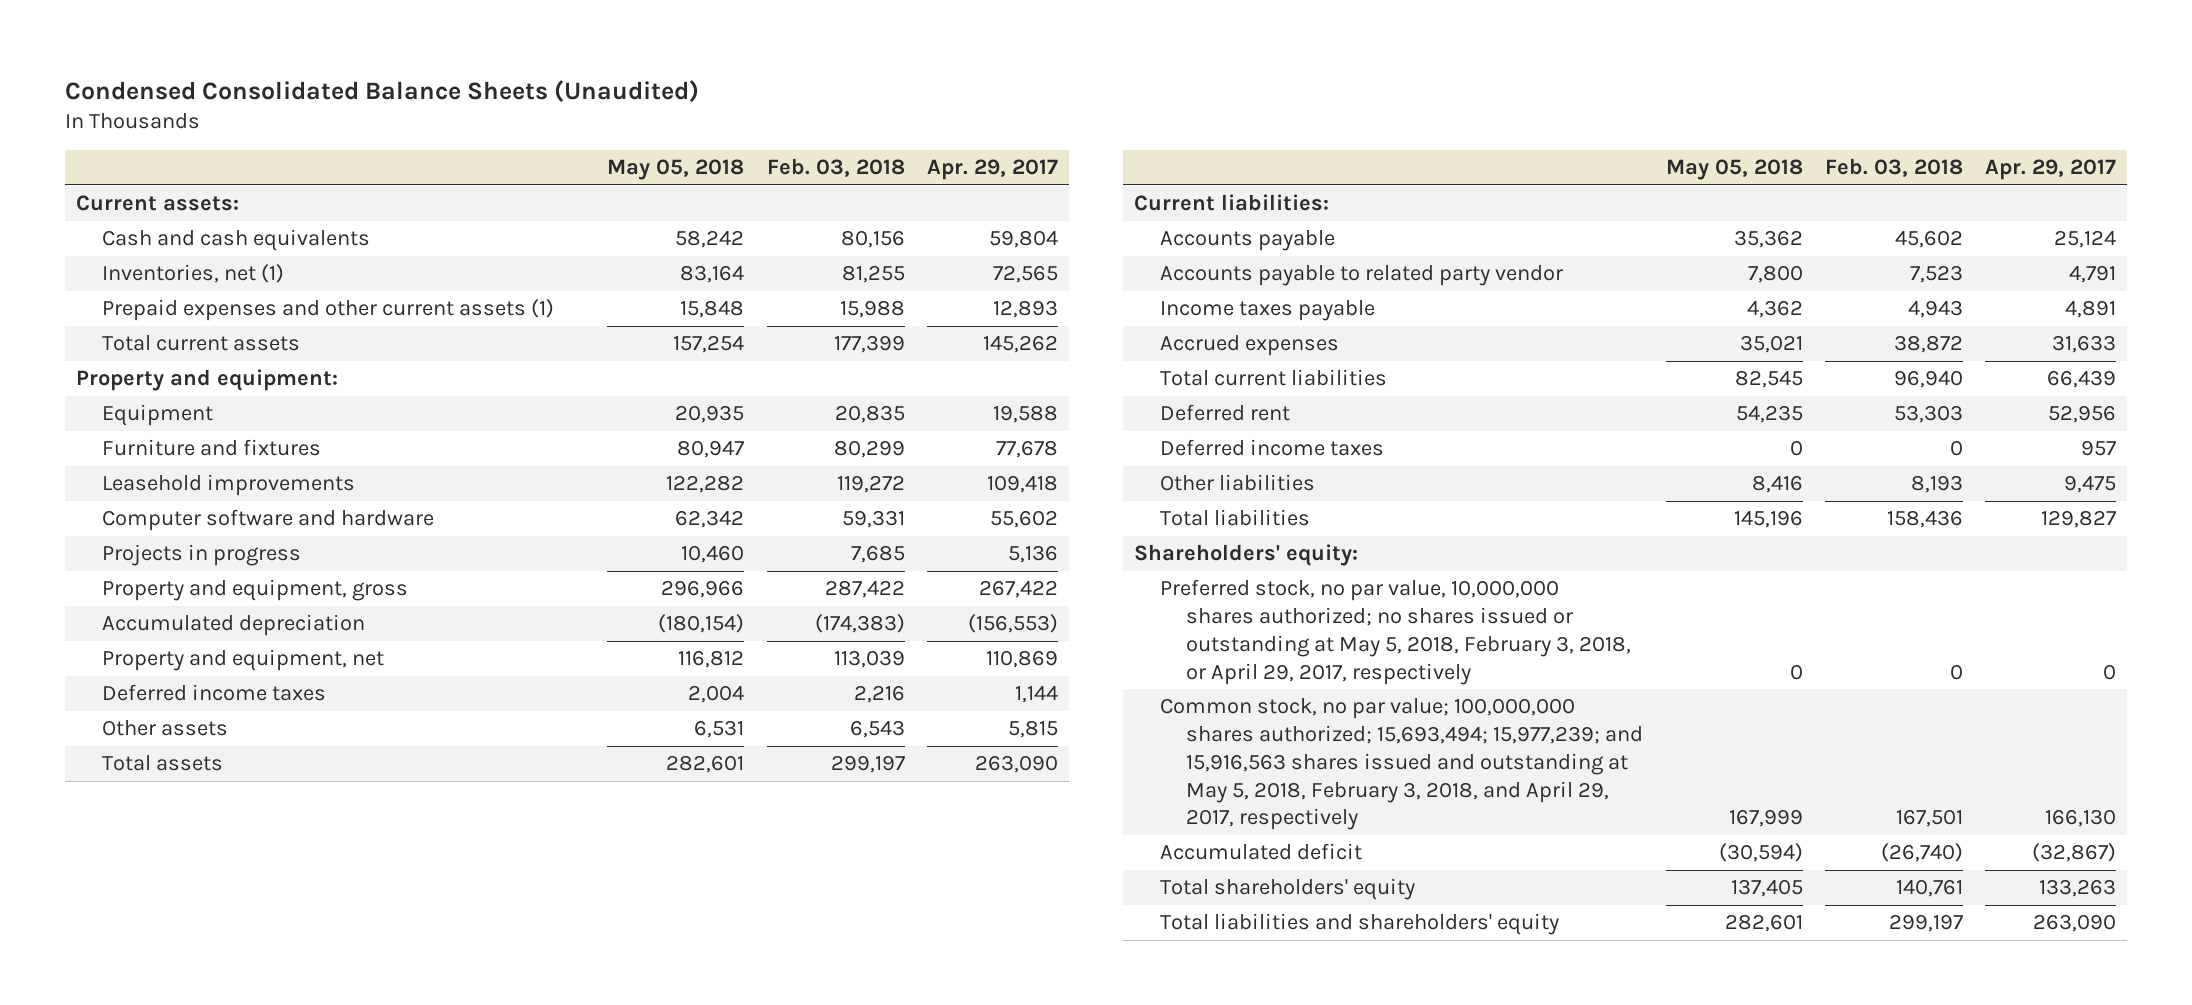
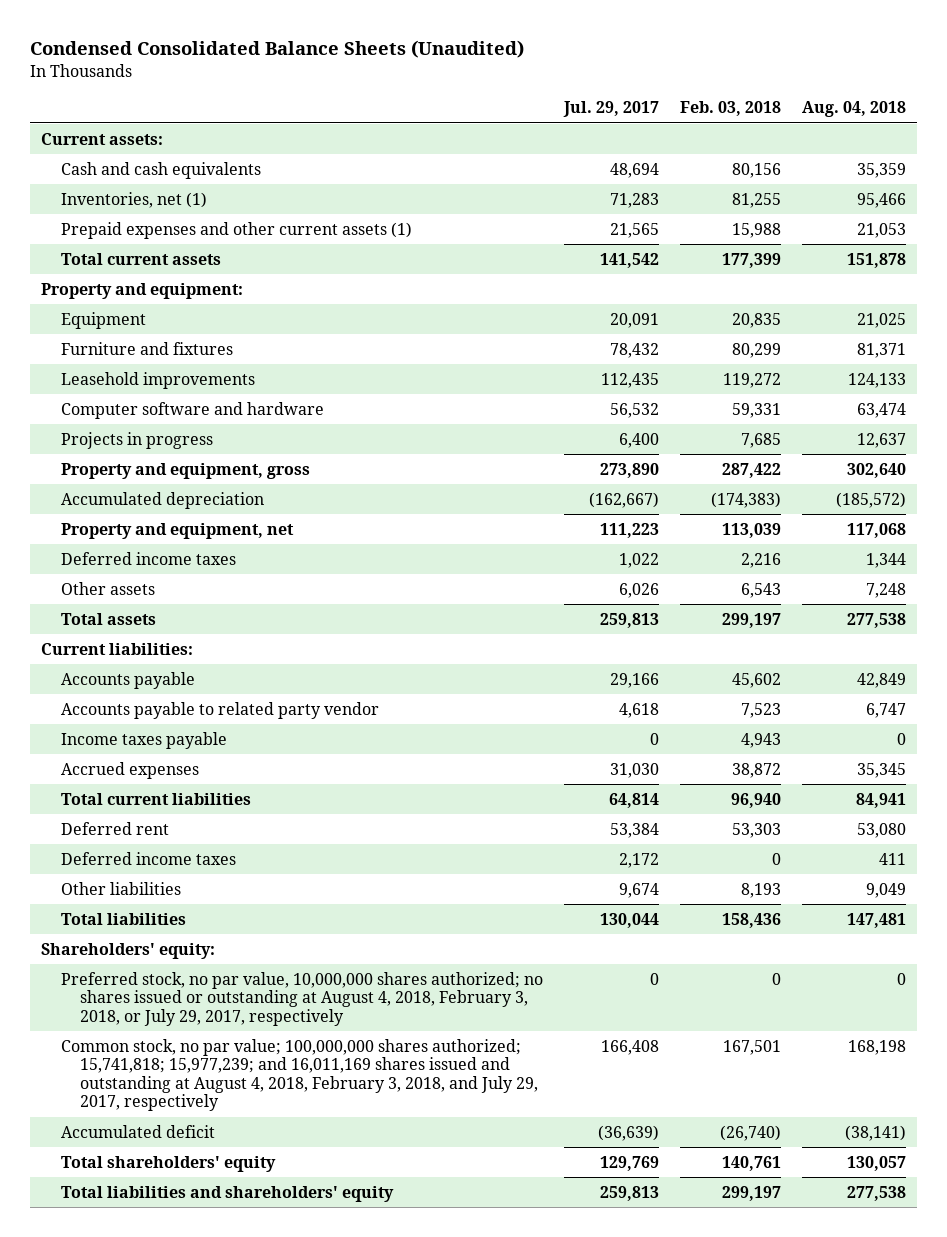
[607,159,745,181] May 05, 2018 -> none
[926,159,1058,181] Apr. 29, 2017 -> none
none -> [562,101,659,118] Jul. 29, 2017
none -> [802,101,907,118] Aug. 04, 2018
[1160,579,1632,685] Preferred stock, no par value, 10,000,000 shares authorized; no shares issued or outstanding at May 5, 2018, February 3, 2018, or April 29, 2017, respectively -> [60,971,543,1026] Preferred stock, no par value, 10,000,000 shares authorized; no shares issued or outstanding at August 4, 2018, February 3, 2018, or July 29, 2017, respectively
[1160,698,1644,831] Common stock, no par value; 100,000,000 shares authorized; 15,693,494; 15,977,239; and 15,916,563 shares issued and outstanding at May 5, 2018, February 3, 2018, and April 29, 2017, respectively -> [60,1038,539,1112] Common stock, no par value; 100,000,000 shares authorized; 15,741,818; 15,977,239; and 16,011,169 shares issued and outstanding at August 4, 2018, February 3, 2018, and July 29, 2017, respectively

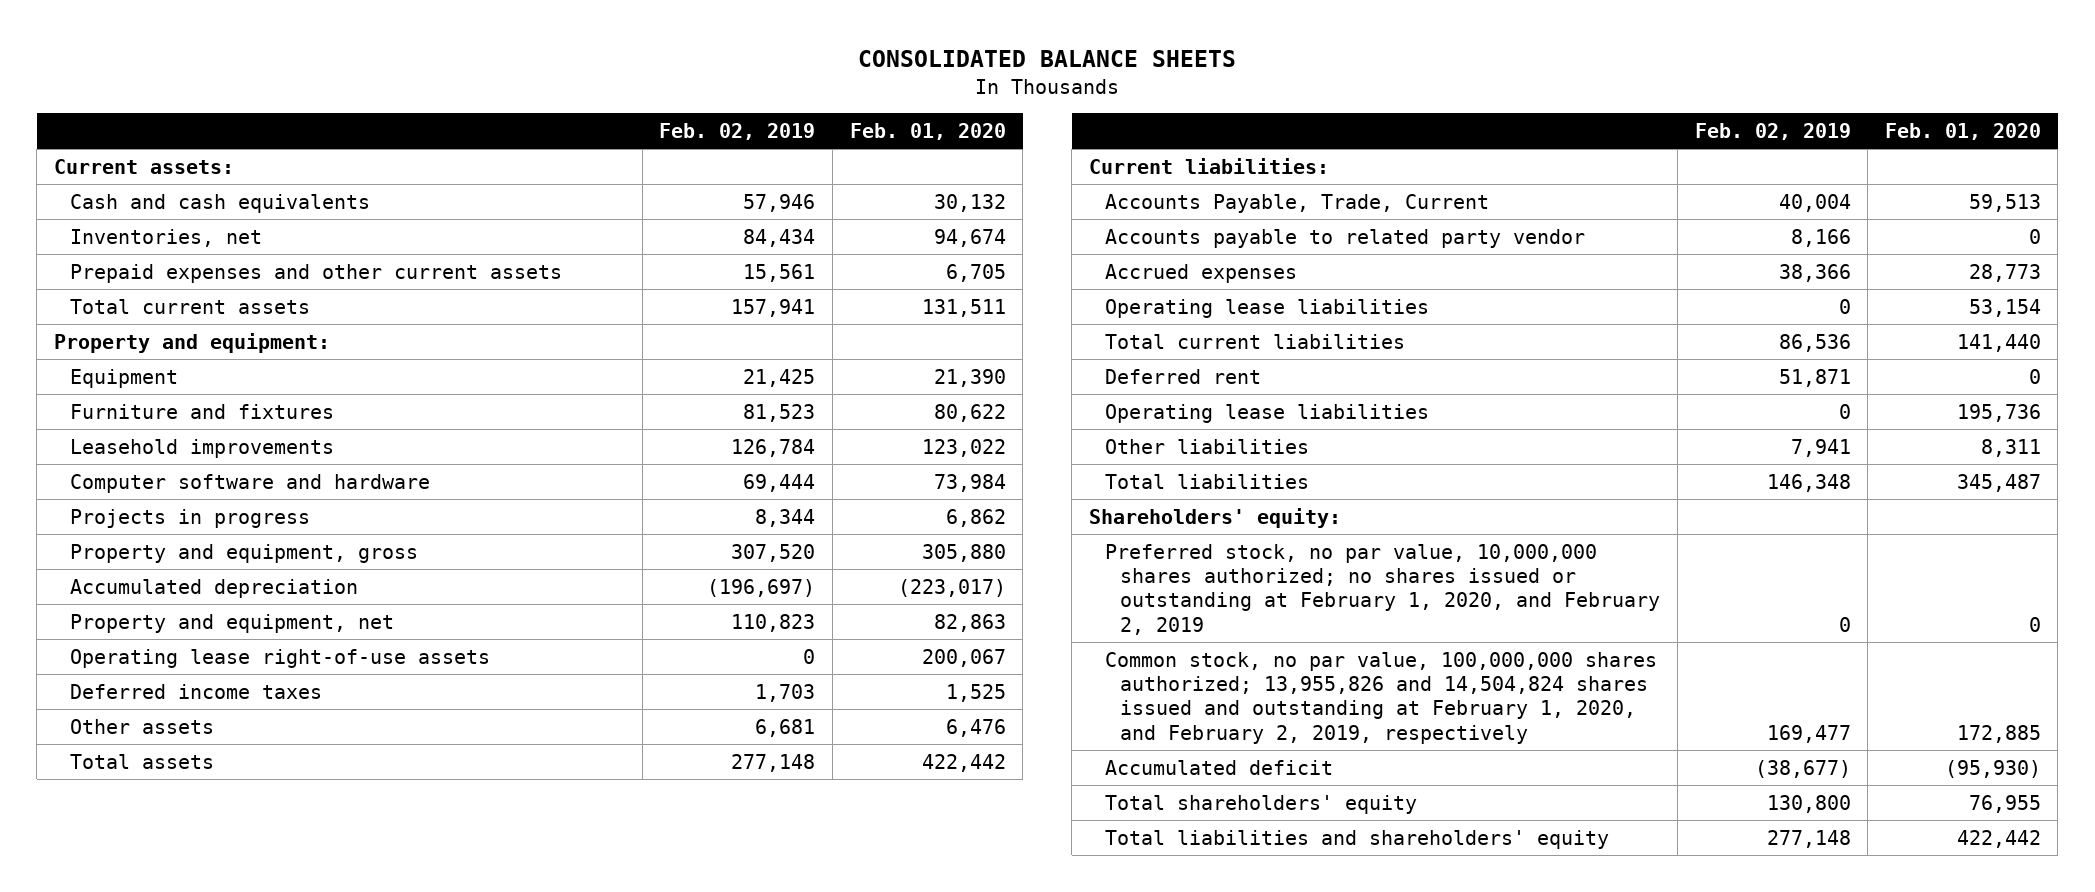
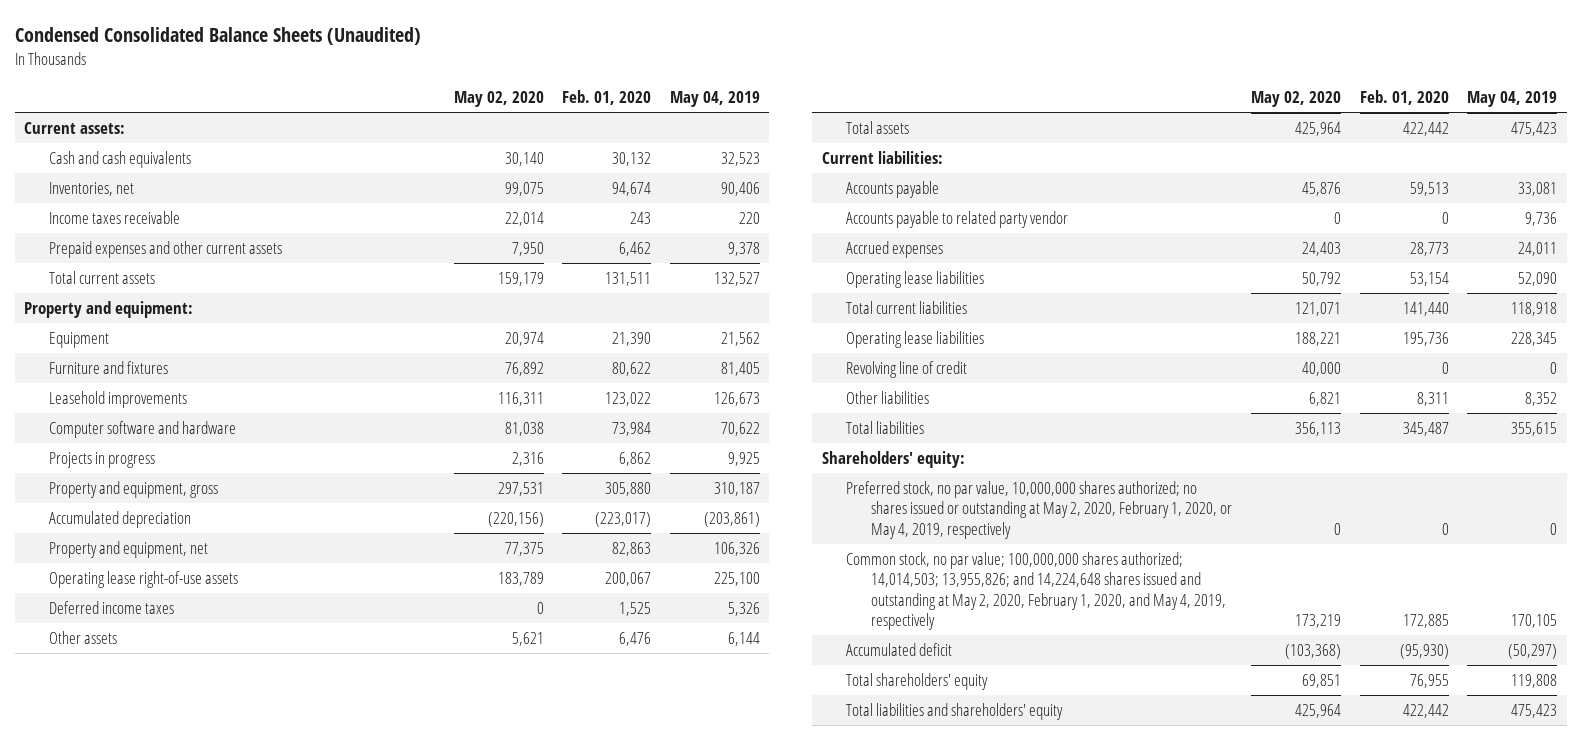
[858,50,1237,68] CONSOLIDATED BALANCE SHEETS -> [14,26,421,45] Condensed Consolidated Balance Sheets (Unaudited)
[659,122,816,140] Feb. 02, 2019 -> none
none -> [453,91,544,108] May 02, 2020
none -> [670,91,761,108] May 04, 2019
none -> [49,211,181,225] Income taxes receivable
[945,263,1006,282] 6,705 -> [619,242,652,257] 6,462
[1104,193,1489,213] Accounts Payable, Trade, Current -> [846,181,940,199] Accounts payable
[1104,368,1261,384] Deferred rent -> none
none -> [846,361,968,379] Revolving line of credit
[1104,543,1661,635] Preferred stock, no par value, 10,000,000 shares authorized; no shares issued or outstanding at February 1, 2020, and February 2, 2019 -> [846,481,1233,539] Preferred stock, no par value, 10,000,000 shares authorized; no shares issued or outstanding at May 2, 2020, February 1, 2020, or May 4, 2019, respectively
[1104,651,1657,744] Common stock, no par value, 100,000,000 shares authorized; 13,955,826 and 14,504,824 shares issued and outstanding at February 1, 2020, and February 2, 2019, respectively -> [846,552,1227,630] Common stock, no par value; 100,000,000 shares authorized; 14,014,503; 13,955,826; and 14,224,648 shares issued and outstanding at May 2, 2020, February 1, 2020, and May 4, 2019, respectively

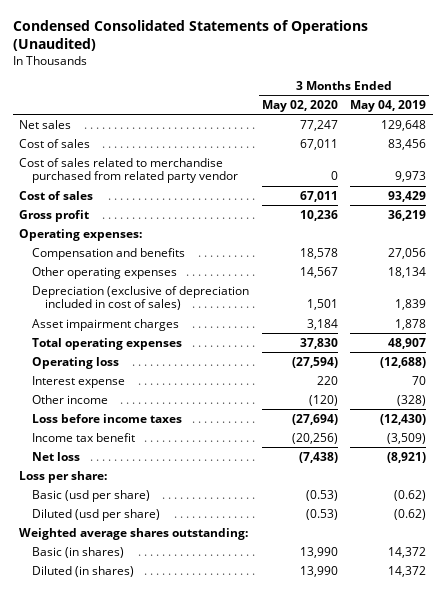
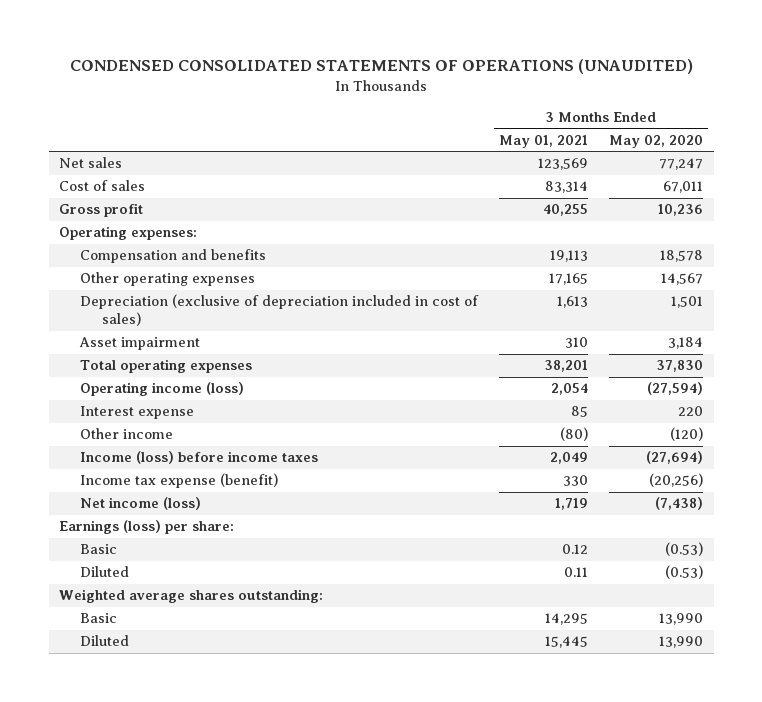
[13,20,369,52] Condensed Consolidated Statements of Operations (Unaudited) -> [70,59,694,75] CONDENSED CONSOLIDATED STATEMENTS OF OPERATIONS (UNAUDITED)
[350,100,427,113] May 04, 2019 -> none
none -> [499,134,589,148] May 01, 2021
[19,157,239,184] Cost of sales related to merchandise purchased from related party vendor -> none
[19,190,94,200] Cost of sales -> none
[32,318,180,331] Asset impairment charges -> [79,337,201,351] Asset impairment
[32,356,120,369] Operating loss -> [80,382,245,397] Operating income (loss)
[32,413,183,423] Loss before income taxes -> [80,451,319,465] Income (loss) before income taxes
[32,432,136,442] Income tax benefit -> [80,473,279,489] Income tax expense (benefit)
[32,451,81,461] Net loss -> [80,497,202,511] Net income (loss)
[19,470,108,483] Loss per share: -> [59,520,235,535] Earnings (loss) per share:
[32,489,151,502] Basic (usd per share) -> [80,544,118,555] Basic
[32,508,161,521] Diluted (usd per share) -> [80,566,130,578] Diluted
[32,546,125,558] Basic (in shares) -> [80,613,118,624] Basic
[32,565,135,577] Diluted (in shares) -> [80,635,130,647] Diluted

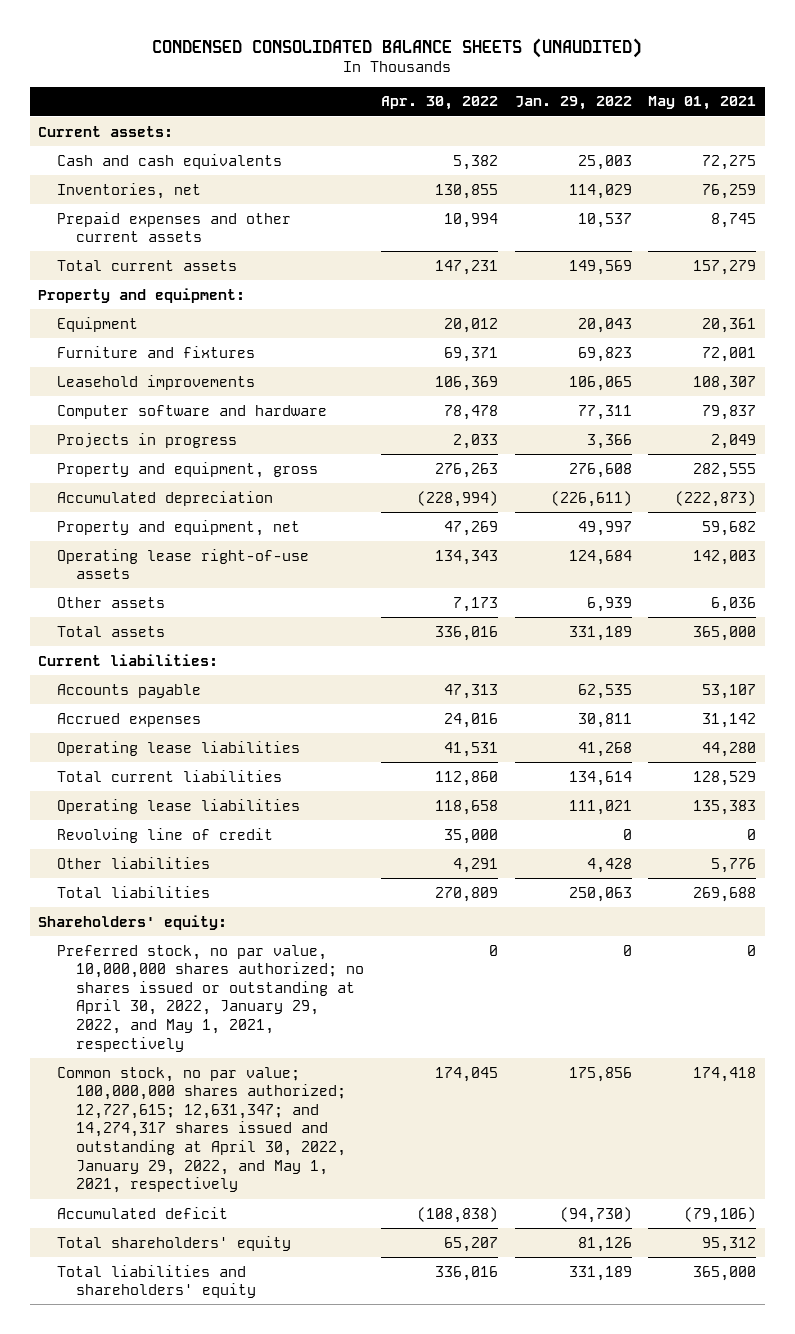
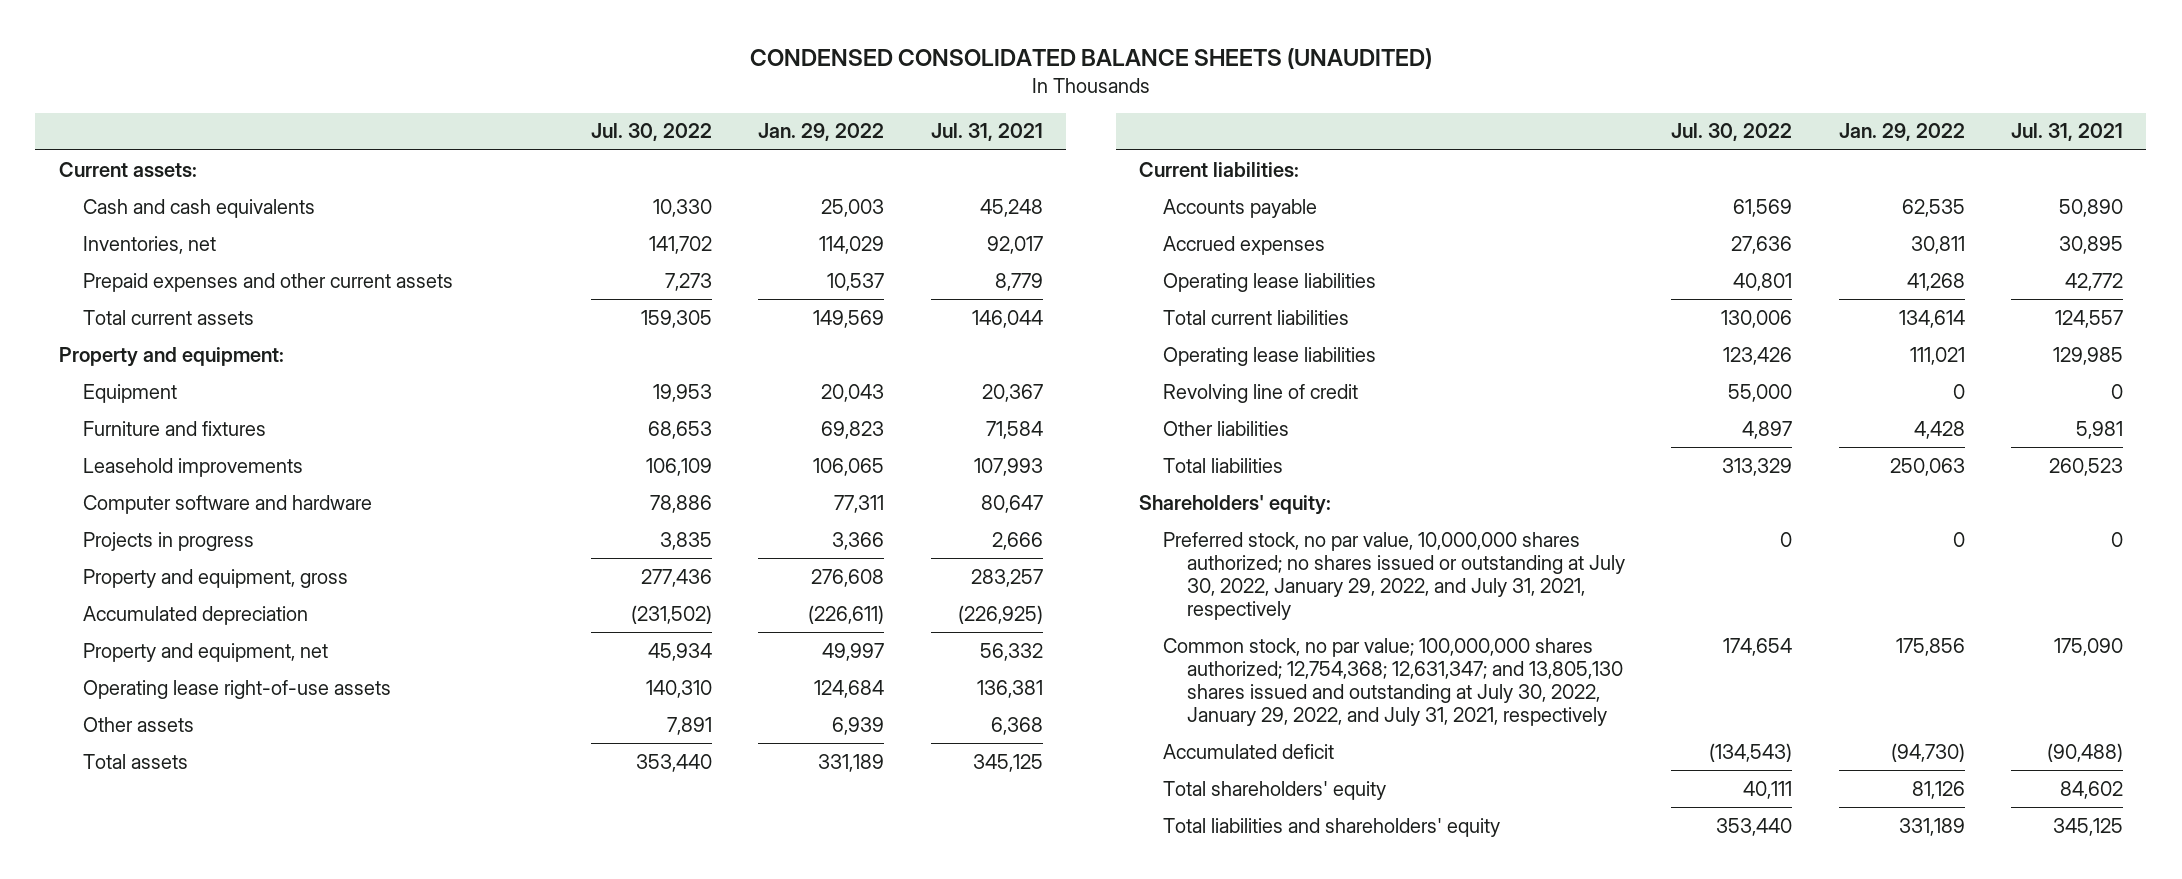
[380,96,498,111] Apr. 30, 2022 -> none
[648,96,757,111] May 01, 2021 -> none
none -> [591,123,713,142] Jul. 30, 2022
none -> [930,123,1043,142] Jul. 31, 2021
[57,944,365,1052] Preferred stock, no par value, 10,000,000 shares authorized; no shares issued or outstanding at April 30, 2022, January 29, 2022, and May 1, 2021, respectively -> [1162,531,1625,620] Preferred stock, no par value, 10,000,000 shares authorized; no shares issued or outstanding at July 30, 2022, January 29, 2022, and July 31, 2021, respectively
[57,1066,347,1194] Common stock, no par value; 100,000,000 shares authorized; 12,727,615; 12,631,347; and 14,274,317 shares issued and outstanding at April 30, 2022, January 29, 2022, and May 1, 2021, respectively -> [1162,637,1623,726] Common stock, no par value; 100,000,000 shares authorized; 12,754,368; 12,631,347; and 13,805,130 shares issued and outstanding at July 30, 2022, January 29, 2022, and July 31, 2021, respectively

